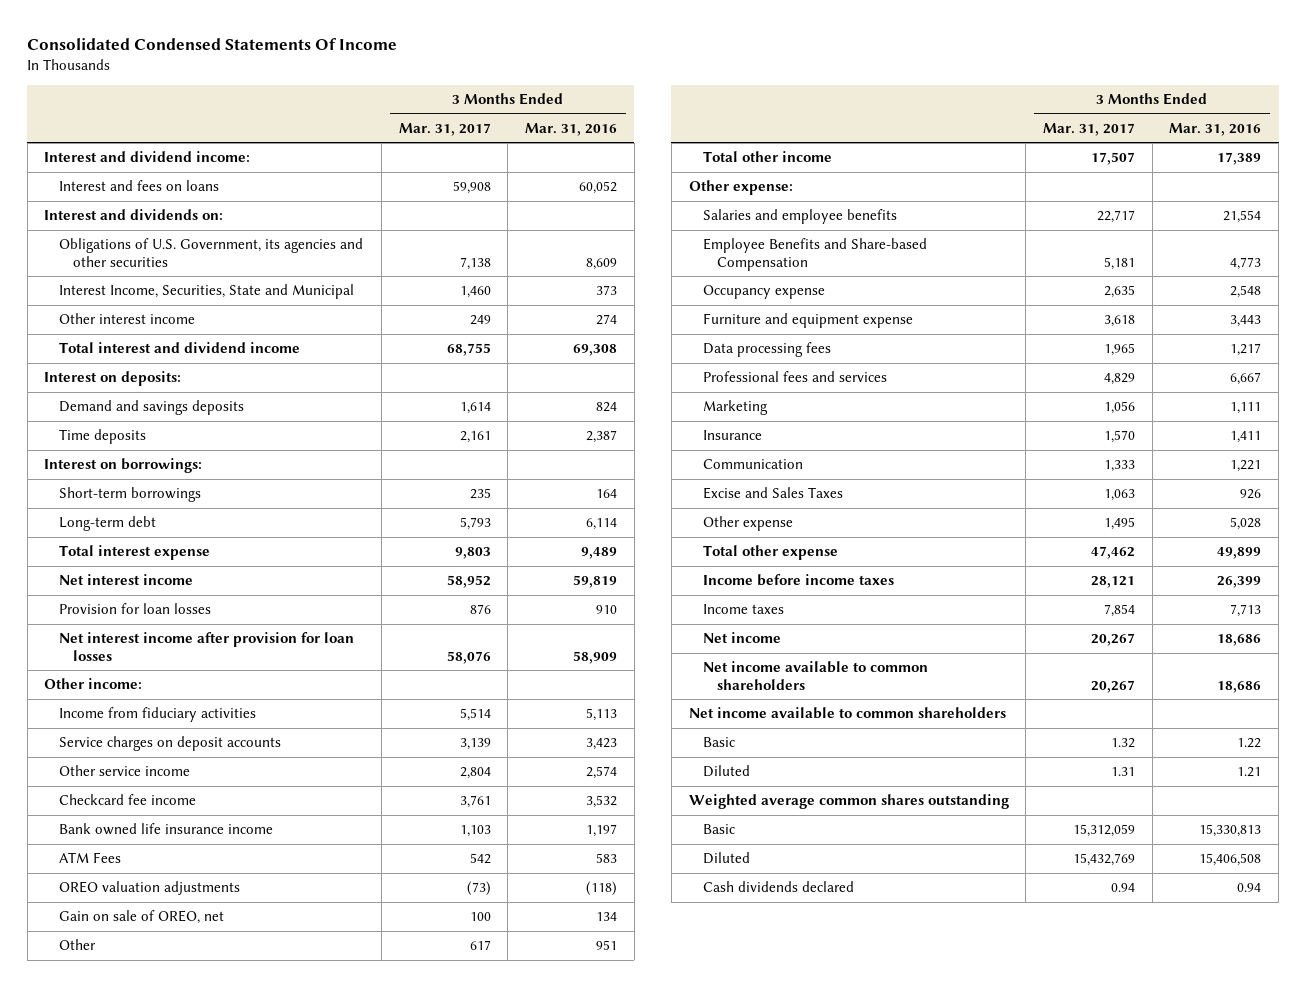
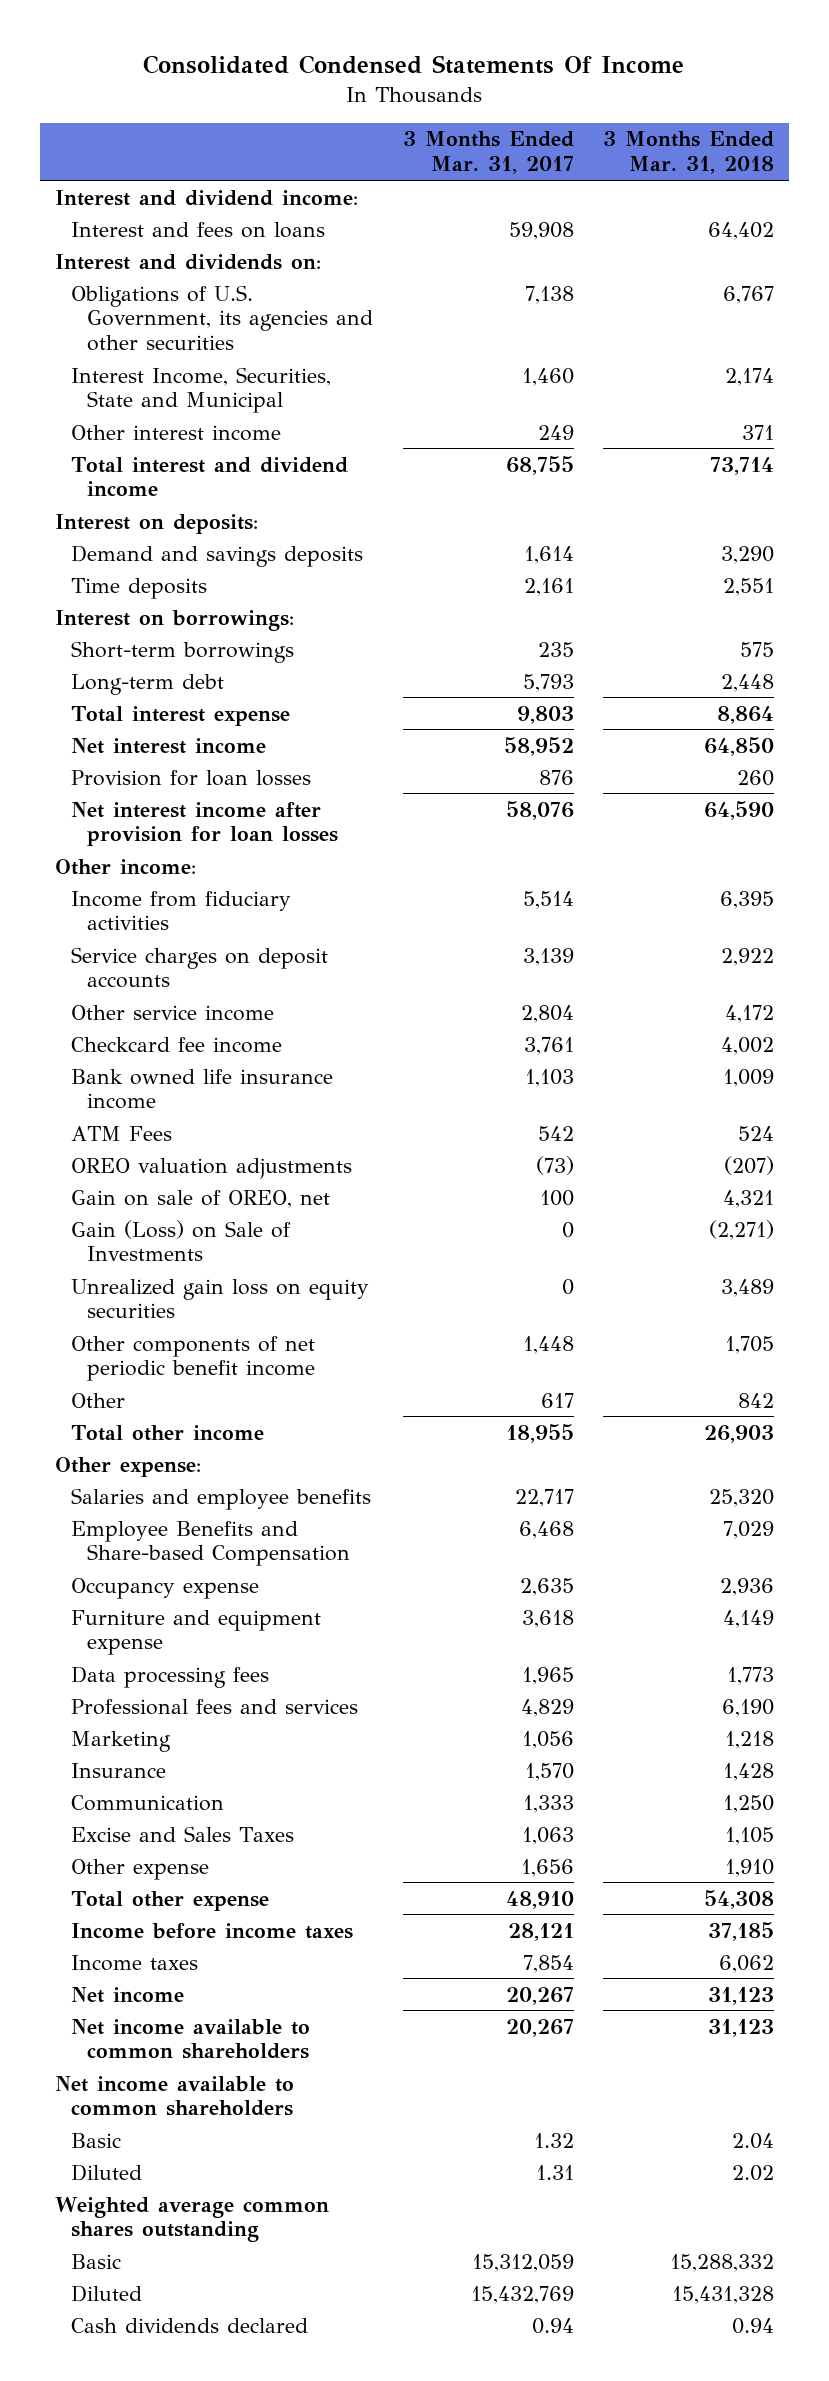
[525,122,618,136] Mar. 31, 2016 -> none
none -> [603,131,775,175] 3 Months Ended Mar. 31, 2018
none -> [70,1219,291,1262] Gain (Loss) on Sale of Investments
none -> [70,1278,369,1319] Unrealized gain loss on equity securities
none -> [70,1335,316,1382] Other components of net periodic benefit income
[1090,152,1135,166] 17,507 -> [505,1423,574,1443] 18,955
[1103,256,1135,270] 5,181 -> [518,1520,574,1539] 6,468
[1103,517,1135,531] 1,495 -> [520,1858,574,1877] 1,656
[1090,546,1135,560] 47,462 -> [505,1890,574,1909] 48,910

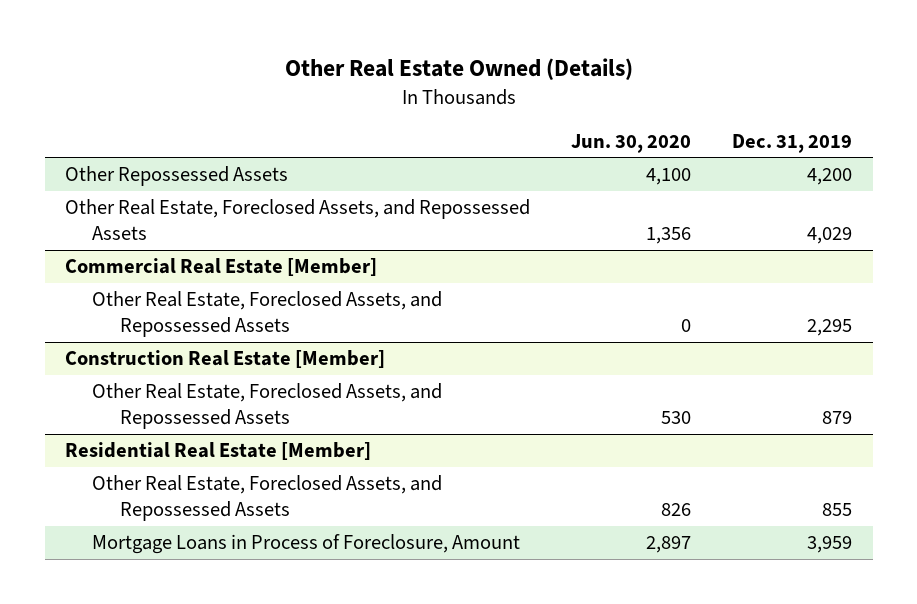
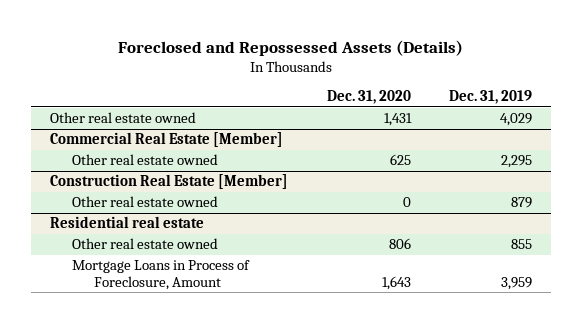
[284,58,633,81] Other Real Estate Owned (Details) -> [118,39,464,56] Foreclosed and Repossessed Assets (Details)
[571,133,692,153] Jun. 30, 2020 -> none
none -> [326,90,411,105] Dec. 31, 2020
[65,166,289,187] Other Repossessed Assets -> none
[65,199,531,241] Other Real Estate, Foreclosed Assets, and Repossessed Assets -> [49,112,196,124] Other real estate owned
[92,291,443,338] Other Real Estate, Foreclosed Assets, and Repossessed Assets -> [71,154,218,166] Other real estate owned
[92,383,443,430] Other Real Estate, Foreclosed Assets, and Repossessed Assets -> [71,196,218,208] Other real estate owned
[65,442,372,461] Residential Real Estate [Member] -> [49,216,204,229] Residential real estate
[92,475,443,522] Other Real Estate, Foreclosed Assets, and Repossessed Assets -> [71,238,218,250] Other real estate owned

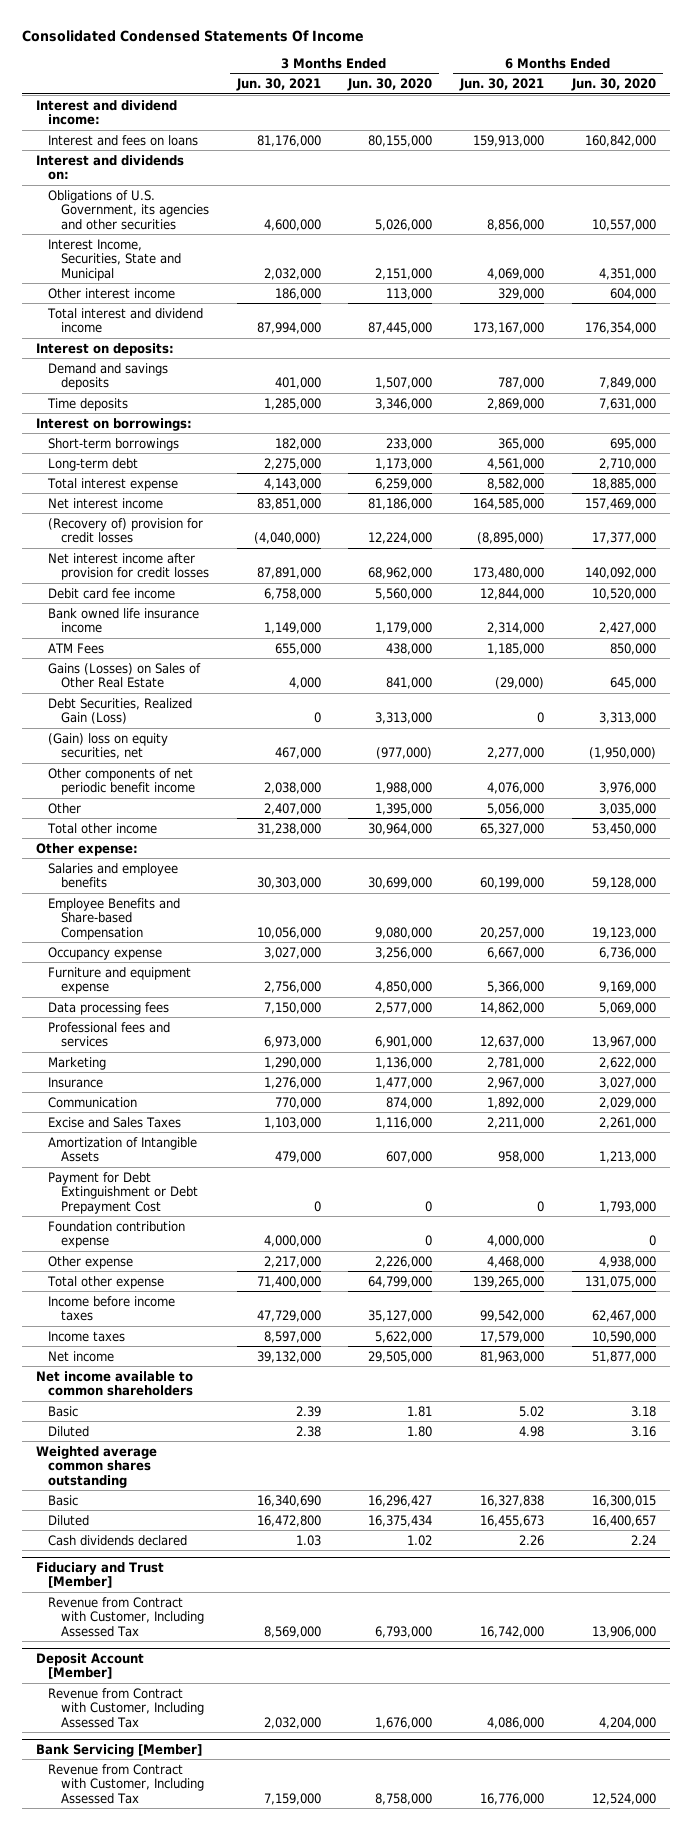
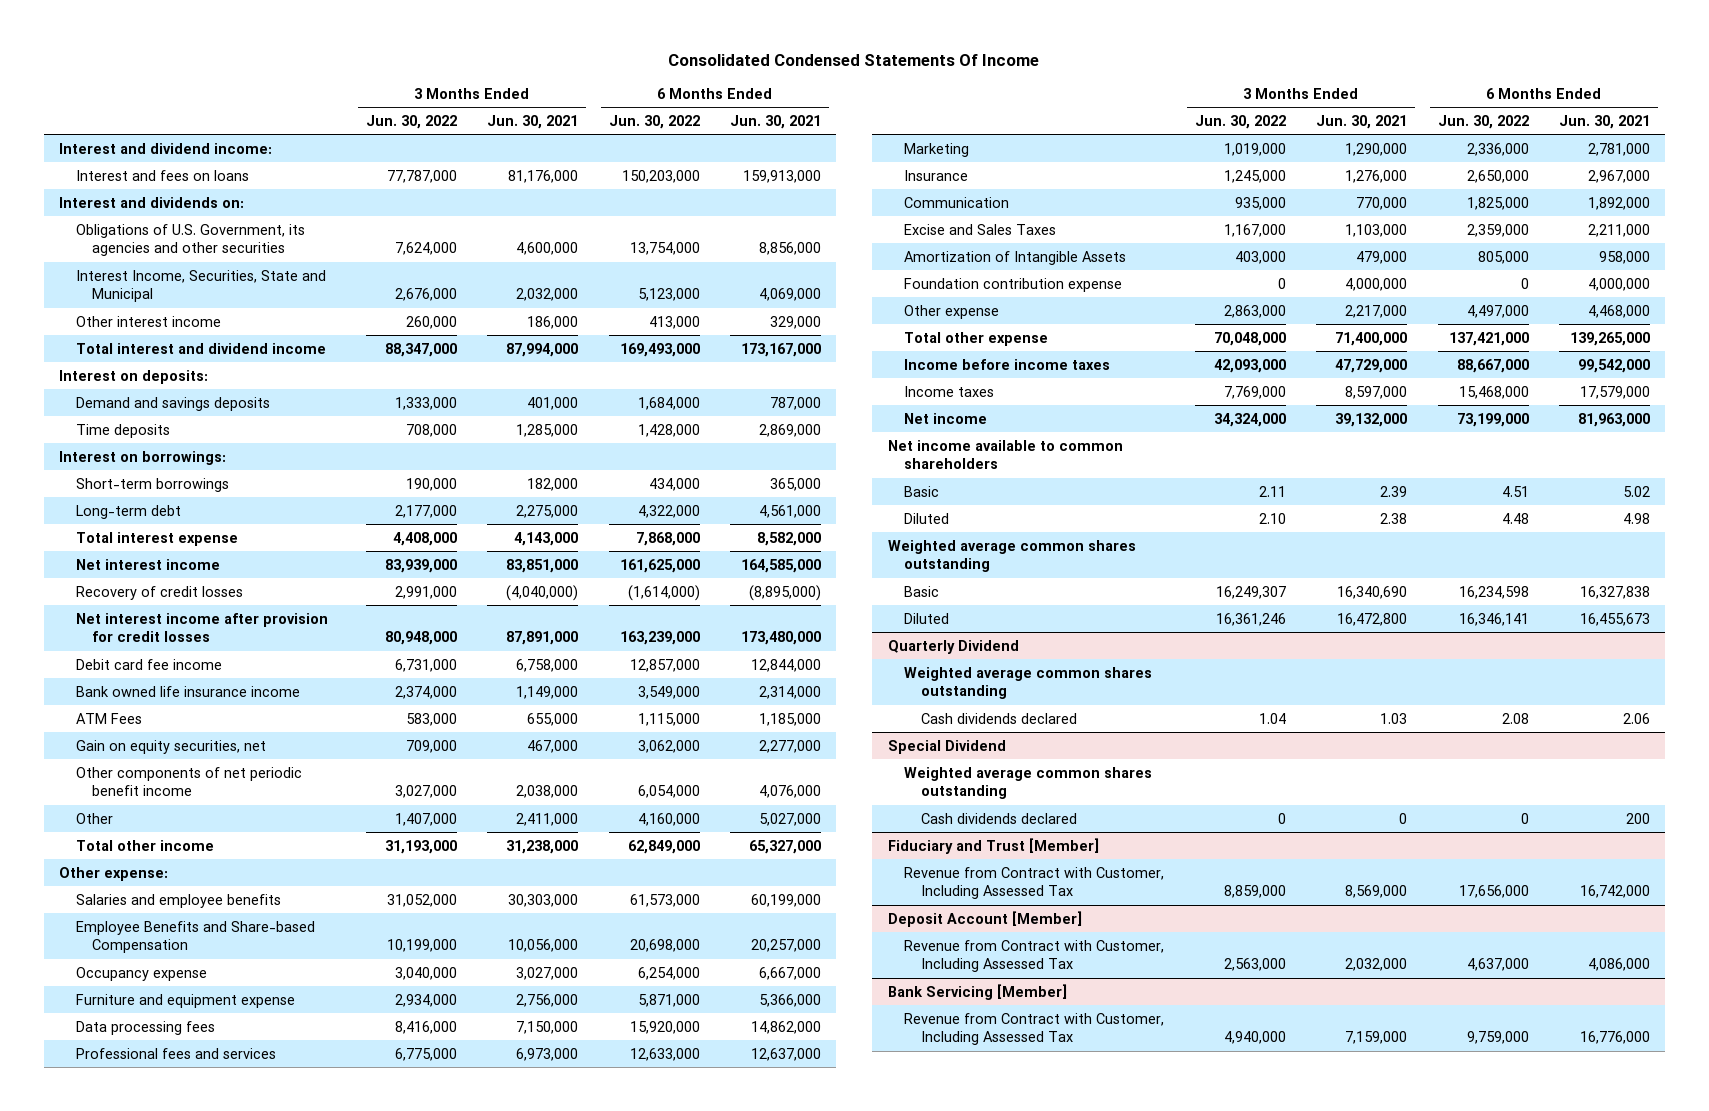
[347,77,433,91] Jun. 30, 2020 -> none
[570,77,656,91] Jun. 30, 2020 -> none
none -> [366,114,458,129] Jun. 30, 2022
none -> [608,114,700,129] Jun. 30, 2022
[48,517,204,544] (Recovery of) provision for credit losses -> [75,585,243,600] Recovery of credit losses
[48,662,202,689] Gains (Losses) on Sales of Other Real Estate -> none
[48,697,193,725] Debt Securities, Realized Gain (Loss) -> none
[48,732,169,760] (Gain) loss on equity securities, net -> [75,739,266,754] Gain on equity securities, net
[263,802,321,815] 2,407,000 -> [516,812,579,826] 2,411,000
[487,802,545,815] 5,056,000 -> [759,812,822,826] 5,027,000
[48,1171,198,1214] Payment for Debt Extinguishment or Debt Prepayment Cost -> none
none -> [887,639,1019,654] Quarterly Dividend
none -> [904,666,1153,700] Weighted average common shares outstanding
[519,1534,545,1546] 2.26 -> [1623,712,1651,724] 2.06
none -> [887,739,1006,754] Special Dividend
none -> [904,766,1153,800] Weighted average common shares outstanding
none -> [921,812,1078,824] Cash dividends declared

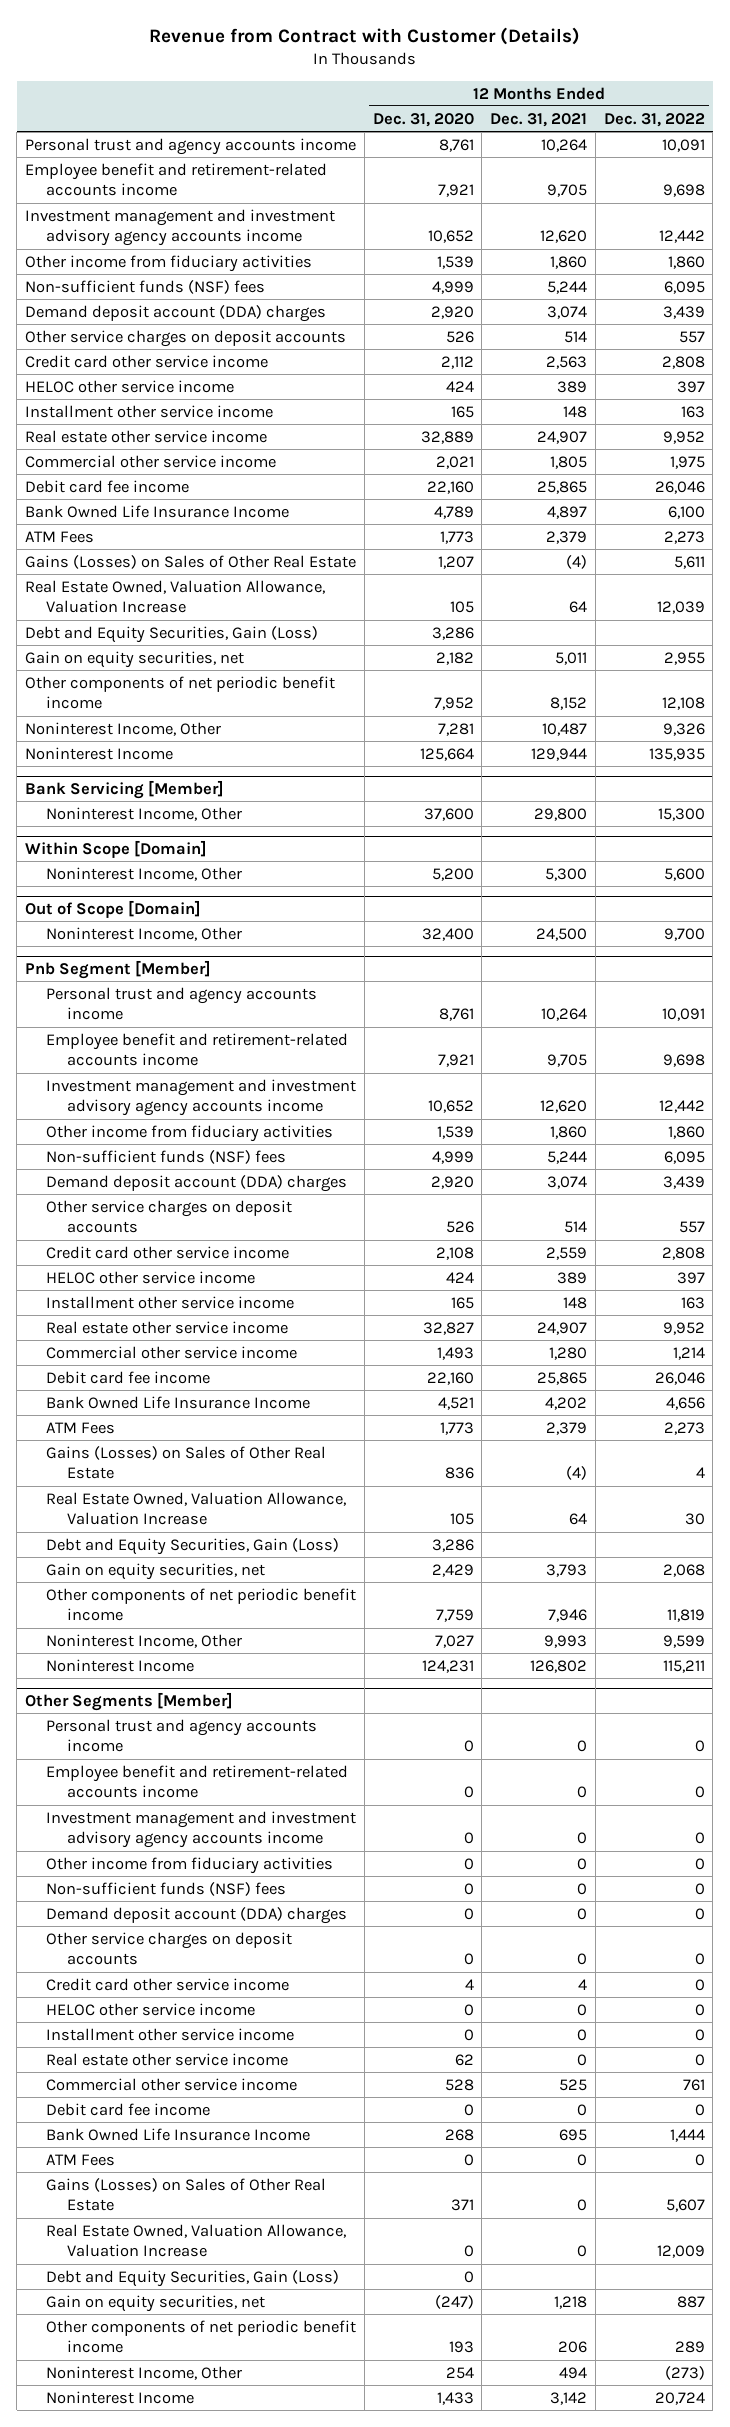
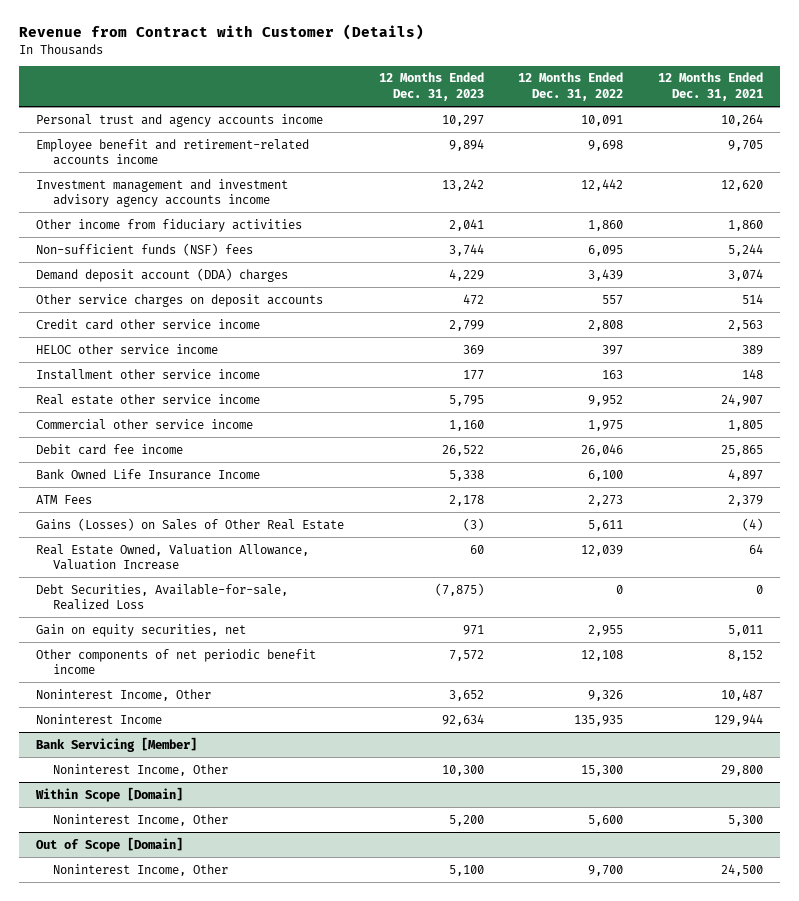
[372,112,474,127] Dec. 31, 2020 -> none
none -> [378,72,484,101] 12 Months Ended Dec. 31, 2023
[25,625,319,643] Debt and Equity Securities, Gain (Loss) -> none
none -> [36,583,289,611] Debt Securities, Available-for-sale, Realized Loss
[25,959,212,979] Pnb Segment [Member] -> none
[46,986,318,1021] Personal trust and agency accounts income -> none
[46,1032,349,1067] Employee benefit and retirement-related accounts income -> none
[46,1078,357,1117] Investment management and investment advisory agency accounts income -> none
[46,1124,334,1142] Other income from fiduciary activities -> none
[46,1149,287,1164] Non-sufficient funds (NSF) fees -> none
[46,1174,348,1192] Demand deposit account (DDA) charges -> none
[46,1199,293,1234] Other service charges on deposit accounts -> none
[46,1245,290,1259] Credit card other service income -> none
[46,1270,256,1284] HELOC other service income -> none
[46,1295,295,1309] Installment other service income -> none
[46,1320,289,1334] Real estate other service income -> none
[46,1345,298,1359] Commercial other service income -> none
[46,1370,211,1384] Debit card fee income -> none
[46,1395,311,1409] Bank Owned Life Insurance Income -> none
[46,1421,116,1434] ATM Fees -> none
[46,1445,327,1480] Gains (Losses) on Sales of Other Real Estate -> none
[46,1491,347,1526] Real Estate Owned, Valuation Allowance, Valuation Increase -> none
[46,1537,340,1555] Debt and Equity Securities, Gain (Loss) -> none
[46,1562,266,1580] Gain on equity securities, net -> none
[46,1587,357,1622] Other components of net periodic benefit income -> none
[46,1633,243,1648] Noninterest Income, Other -> none
[46,1658,195,1672] Noninterest Income -> none
[25,1691,234,1711] Other Segments [Member] -> none
[46,1718,318,1753] Personal trust and agency accounts income -> none
[46,1764,349,1799] Employee benefit and retirement-related accounts income -> none
[46,1810,357,1849] Investment management and investment advisory agency accounts income -> none
[46,1856,334,1874] Other income from fiduciary activities -> none
[46,1881,287,1896] Non-sufficient funds (NSF) fees -> none
[46,1906,348,1924] Demand deposit account (DDA) charges -> none
[46,1931,293,1966] Other service charges on deposit accounts -> none
[46,1977,290,1991] Credit card other service income -> none
[46,2002,256,2016] HELOC other service income -> none
[46,2027,295,2041] Installment other service income -> none
[46,2052,289,2066] Real estate other service income -> none
[46,2077,298,2091] Commercial other service income -> none
[46,2102,211,2116] Debit card fee income -> none
[46,2127,311,2141] Bank Owned Life Insurance Income -> none
[46,2153,116,2166] ATM Fees -> none
[46,2177,327,2212] Gains (Losses) on Sales of Other Real Estate -> none
[46,2223,347,2258] Real Estate Owned, Valuation Allowance, Valuation Increase -> none
[46,2269,340,2287] Debt and Equity Securities, Gain (Loss) -> none
[46,2294,266,2312] Gain on equity securities, net -> none
[46,2319,357,2354] Other components of net periodic benefit income -> none
[46,2365,243,2380] Noninterest Income, Other -> none
[46,2390,195,2404] Noninterest Income -> none

